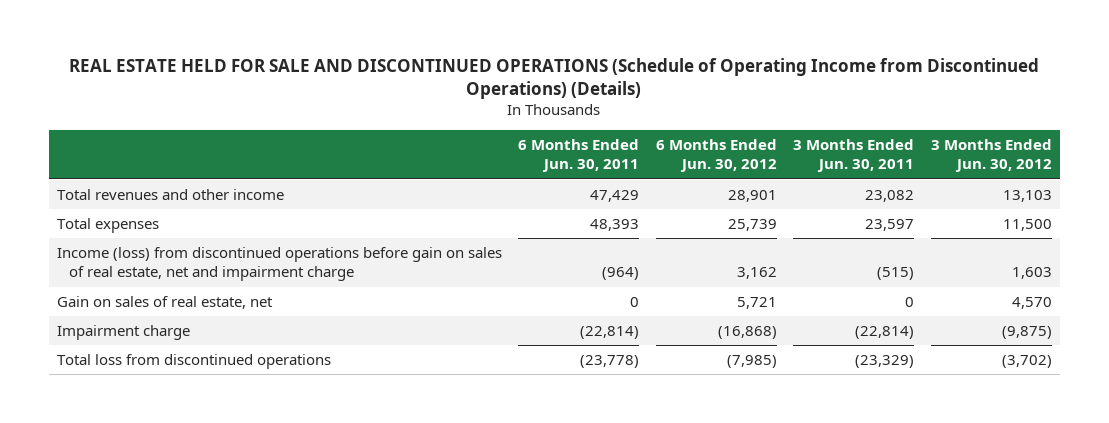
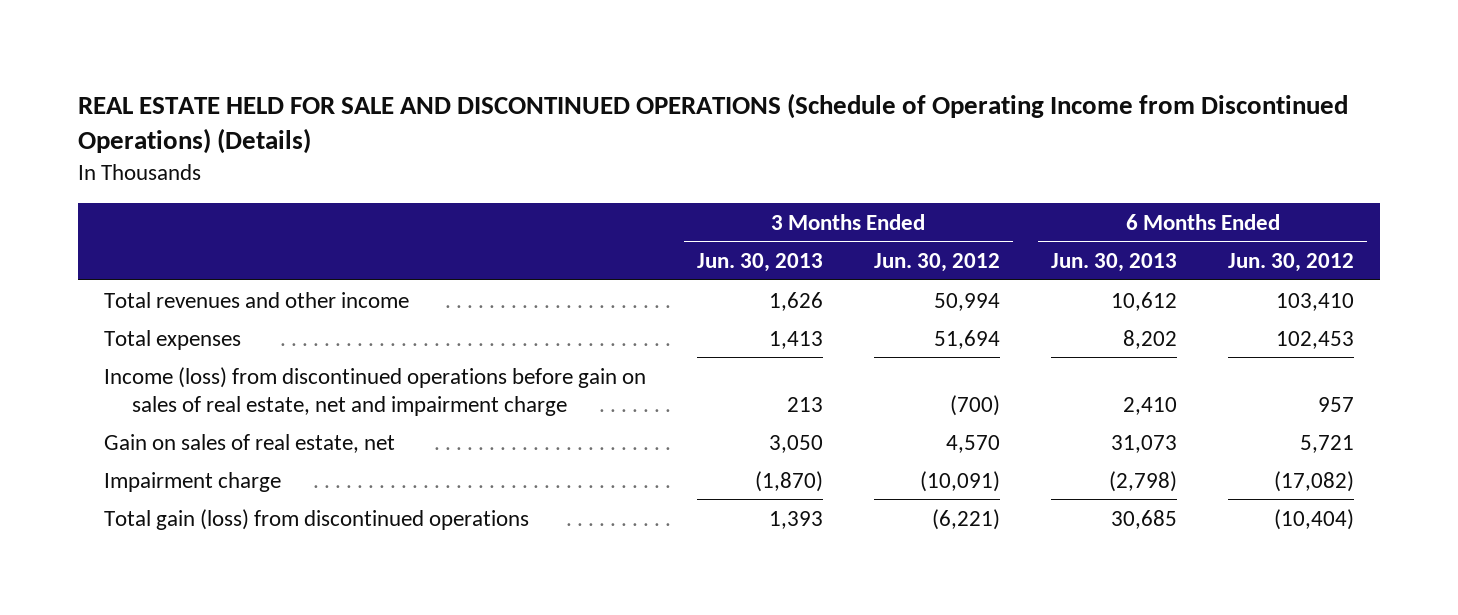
[518,139,640,173] 6 Months Ended Jun. 30, 2011 -> none
[793,139,915,173] 3 Months Ended Jun. 30, 2011 -> none
none -> [696,253,823,273] Jun. 30, 2013
none -> [1051,253,1178,273] Jun. 30, 2013
[727,190,777,203] 28,901 -> [1276,292,1355,311] 103,410
[1002,190,1052,203] 13,103 -> [933,292,1000,311] 50,994
[727,219,777,232] 25,739 -> [1276,330,1355,349] 102,453
[1002,219,1052,232] 11,500 -> [933,329,1000,349] 51,694
[736,267,777,280] 3,162 -> [1318,396,1355,412] 957
[1011,267,1052,280] 1,603 -> [949,394,1000,416] (700)
[717,326,777,340] (16,868) -> [1274,470,1355,492] (17,082)
[1001,326,1052,340] (9,875) -> [919,470,1000,492] (10,091)
[56,354,331,370] Total loss from discontinued operations -> [103,508,529,530] Total gain (loss) from discontinued operations
[726,355,777,369] (7,985) -> [1274,508,1355,530] (10,404)
[1001,355,1052,369] (3,702) -> [931,508,1000,530] (6,221)

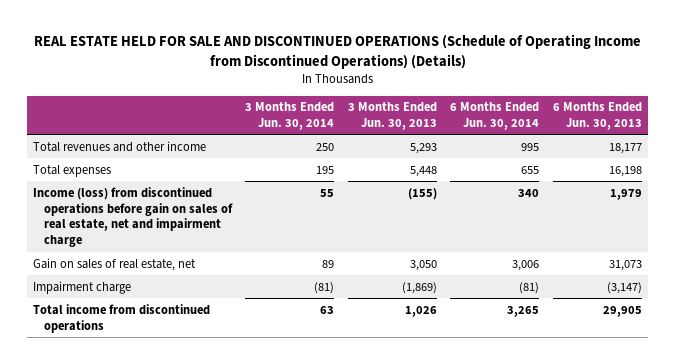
[873,253,1000,273] Jun. 30, 2012 -> none
[1228,253,1355,273] Jun. 30, 2012 -> none
none -> [245,102,335,131] 3 Months Ended Jun. 30, 2014
none -> [450,102,540,131] 6 Months Ended Jun. 30, 2014
[768,291,823,311] 1,626 -> [409,142,437,154] 5,293
[1111,291,1178,311] 10,612 -> [608,142,642,154] 18,177
[768,330,823,349] 1,413 -> [409,165,437,177] 5,448
[1123,329,1178,349] 8,202 -> [608,165,642,177] 16,198
[786,396,823,412] 213 -> [407,187,437,200] (155)
[1123,396,1178,415] 2,410 -> [609,188,642,200] 1,979
[754,470,823,492] (1,870) -> [401,281,437,294] (1,869)
[1109,470,1178,492] (2,798) -> [606,281,642,294] (3,147)
[103,508,529,530] Total gain (loss) from discontinued operations -> [33,303,211,333] Total income from discontinued operations
[768,510,823,529] 1,393 -> [404,305,437,317] 1,026
[1111,509,1178,529] 30,685 -> [602,305,642,317] 29,905

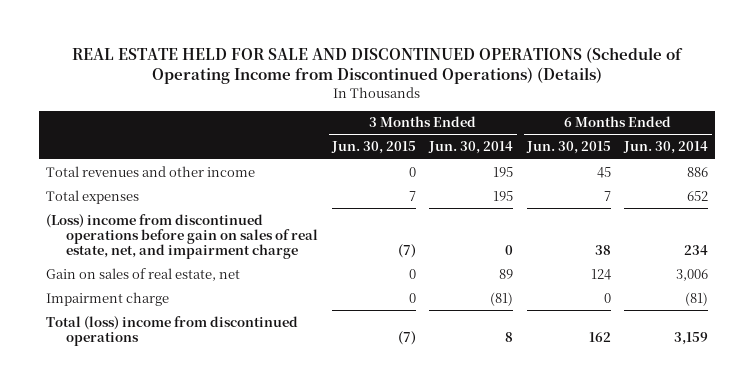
[347,102,437,131] 3 Months Ended Jun. 30, 2013 -> none
[552,102,642,131] 6 Months Ended Jun. 30, 2013 -> none
none -> [330,141,416,155] Jun. 30, 2015
none -> [525,141,611,155] Jun. 30, 2015
[316,142,335,151] 250 -> [493,166,514,177] 195
[521,142,540,151] 995 -> [687,166,709,177] 886
[521,165,540,174] 655 -> [687,190,709,201] 652
[33,186,234,248] Income (loss) from discontinued operations before gain on sales of real estate, net and impairment charge -> [46,213,319,259] (Loss) income from discontinued operations before gain on sales of real estate, net, and impairment charge
[320,188,335,197] 55 -> [505,244,514,255] 0
[518,188,540,197] 340 -> [684,244,709,255] 234
[33,303,211,333] Total income from discontinued operations -> [46,315,299,346] Total (loss) income from discontinued operations
[320,305,335,314] 63 -> [505,331,514,342] 8
[507,305,540,317] 3,265 -> [674,331,709,345] 3,159

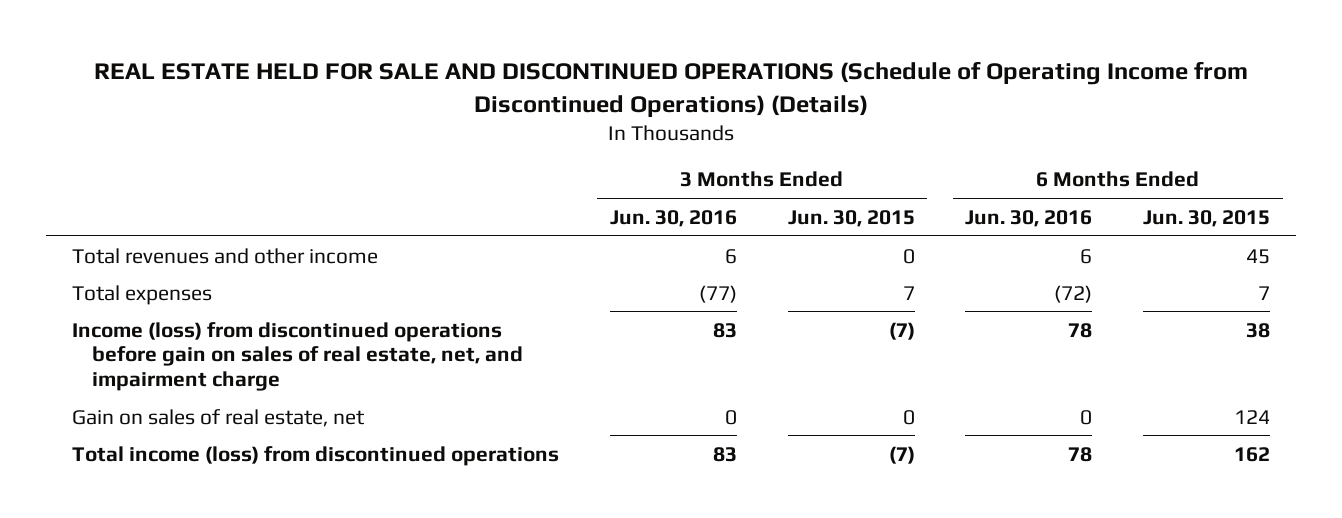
[428,141,514,155] Jun. 30, 2014 -> none
[623,141,709,155] Jun. 30, 2014 -> none
none -> [609,209,737,227] Jun. 30, 2016
none -> [965,209,1093,227] Jun. 30, 2016
[46,213,319,259] (Loss) income from discontinued operations before gain on sales of real estate, net, and impairment charge -> [71,321,523,392] Income (loss) from discontinued operations before gain on sales of real estate, net, and impairment charge
[46,291,170,306] Impairment charge -> none
[46,315,299,346] Total (loss) income from discontinued operations -> [71,445,559,466] Total income (loss) from discontinued operations

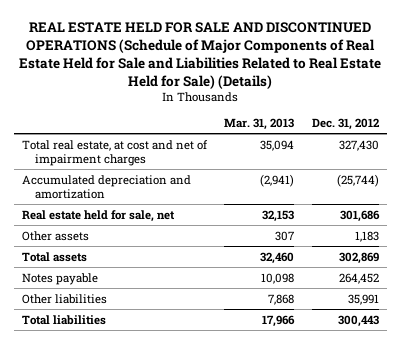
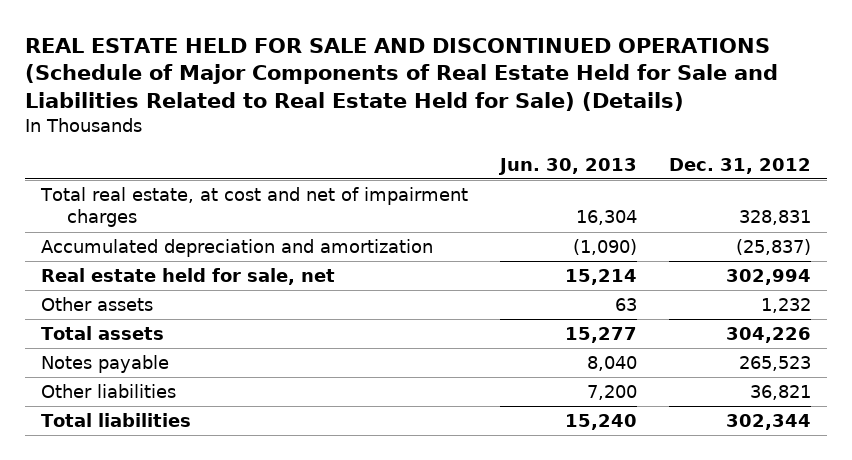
[224,118,295,131] Mar. 31, 2013 -> none
none -> [498,157,638,175] Jun. 30, 2013
[338,139,379,151] 327,430 -> [739,210,812,226] 328,831
[336,173,379,187] (25,744) -> [736,239,812,256] (25,837)
[339,209,380,222] 301,686 -> [726,269,812,286] 302,994
[354,230,379,242] 1,183 -> [761,298,812,314] 1,232
[338,251,379,264] 302,869 -> [726,327,812,344] 304,226
[338,272,379,284] 264,452 -> [739,356,812,372] 265,523
[347,293,379,305] 35,991 -> [750,385,812,401] 36,821
[337,314,379,327] 300,443 -> [726,414,812,431] 302,344

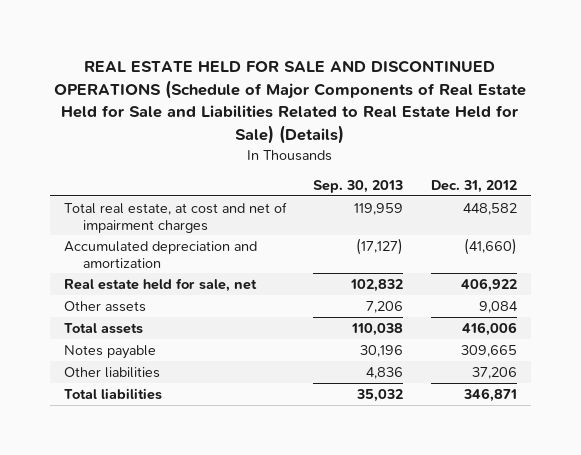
[498,157,638,175] Jun. 30, 2013 -> none
none -> [313,179,404,193] Sep. 30, 2013
[739,210,812,226] 328,831 -> [462,202,517,215] 448,582
[736,239,812,256] (25,837) -> [463,237,517,255] (41,660)
[726,269,812,286] 302,994 -> [460,277,517,292] 406,922
[761,298,812,314] 1,232 -> [478,300,518,313] 9,084
[726,327,812,344] 304,226 -> [461,321,517,336] 416,006
[739,356,812,372] 265,523 -> [460,344,517,357] 309,665
[750,385,812,401] 36,821 -> [471,366,517,379] 37,206
[726,414,812,431] 302,344 -> [462,387,517,402] 346,871

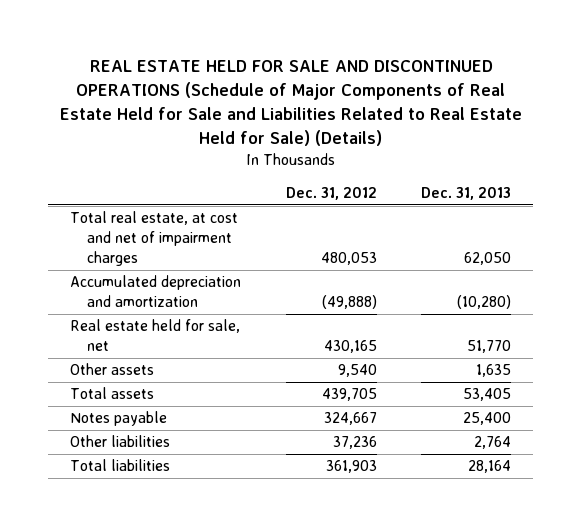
[313,179,404,193] Sep. 30, 2013 -> none
none -> [420,186,511,200] Dec. 31, 2013
[462,202,517,215] 448,582 -> [320,252,377,266] 480,053
[463,237,517,255] (41,660) -> [321,295,377,310] (49,888)
[460,277,517,292] 406,922 -> [323,340,377,354] 430,165
[478,300,518,313] 9,084 -> [337,364,377,378] 9,540
[461,321,517,336] 416,006 -> [321,388,377,402] 439,705
[460,344,517,357] 309,665 -> [323,412,377,426] 324,667
[471,366,517,379] 37,206 -> [332,436,377,450] 37,236
[462,387,517,402] 346,871 -> [325,460,377,474] 361,903

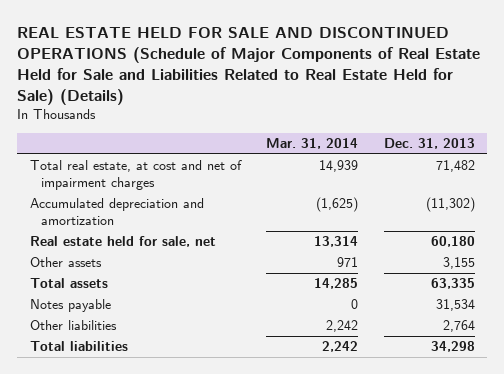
[285,186,377,200] Dec. 31, 2012 -> none
none -> [266,137,359,149] Mar. 31, 2014
[463,252,511,266] 62,050 -> [435,160,475,173] 71,482
[456,295,511,310] (10,280) -> [425,197,475,213] (11,302)
[466,340,511,354] 51,770 -> [430,236,475,248] 60,180
[475,364,511,378] 1,635 -> [442,257,475,270] 3,155
[462,388,511,402] 53,405 -> [430,278,475,290] 63,335
[462,412,511,426] 25,400 -> [435,299,475,312] 31,534
[467,460,511,474] 28,164 -> [430,341,475,353] 34,298

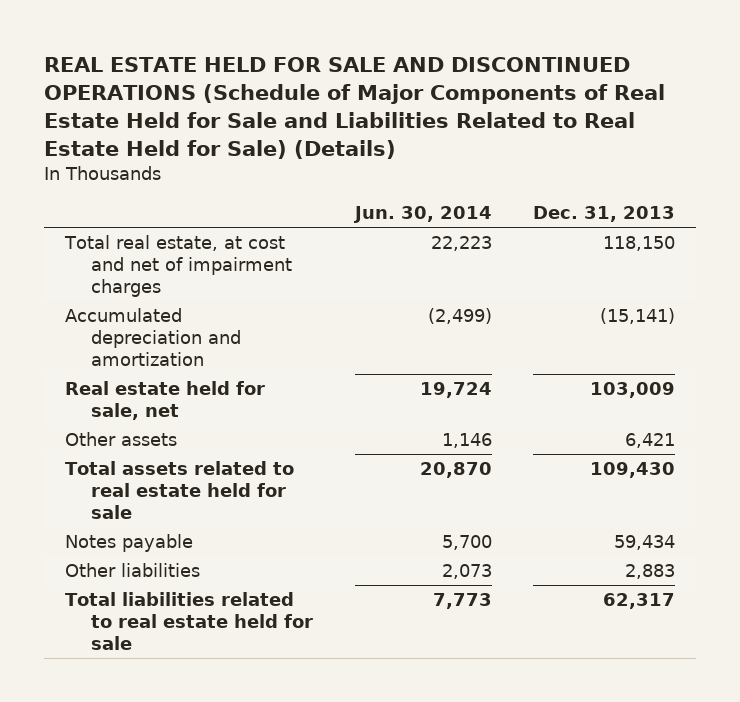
[266,137,359,149] Mar. 31, 2014 -> none
none -> [352,205,492,223] Jun. 30, 2014
[435,160,475,173] 71,482 -> [603,236,676,252] 118,150
[425,197,475,213] (11,302) -> [600,308,676,325] (15,141)
[430,236,475,248] 60,180 -> [590,382,676,399] 103,009
[442,257,475,270] 3,155 -> [625,433,676,449] 6,421
[29,278,108,289] Total assets -> [64,461,294,519] Total assets related to real estate held for sale
[430,278,475,290] 63,335 -> [590,462,676,479] 109,430
[435,299,475,312] 31,534 -> [614,535,676,551] 59,434
[442,320,475,333] 2,764 -> [625,564,676,580] 2,883
[29,341,128,352] Total liabilities -> [64,592,314,650] Total liabilities related to real estate held for sale
[430,341,475,353] 34,298 -> [603,593,676,610] 62,317

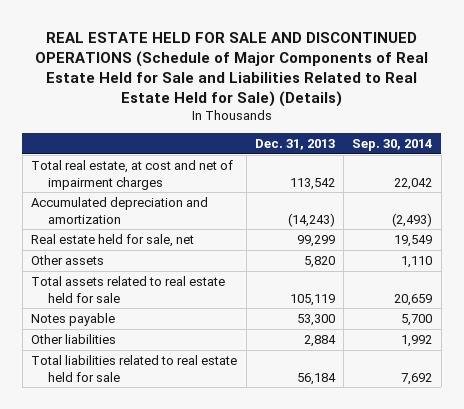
[352,205,492,223] Jun. 30, 2014 -> none
none -> [352,139,433,152] Sep. 30, 2014
[603,236,676,252] 118,150 -> [289,177,335,190] 113,542
[600,308,676,325] (15,141) -> [287,212,335,227] (14,243)
[590,382,676,399] 103,009 -> [296,234,335,247] 99,299
[625,433,676,449] 6,421 -> [303,255,335,268] 5,820
[590,462,676,479] 109,430 -> [289,293,335,306] 105,119
[614,535,676,551] 59,434 -> [296,313,335,326] 53,300
[625,564,676,580] 2,883 -> [303,334,336,347] 2,884
[603,593,676,610] 62,317 -> [296,372,336,385] 56,184

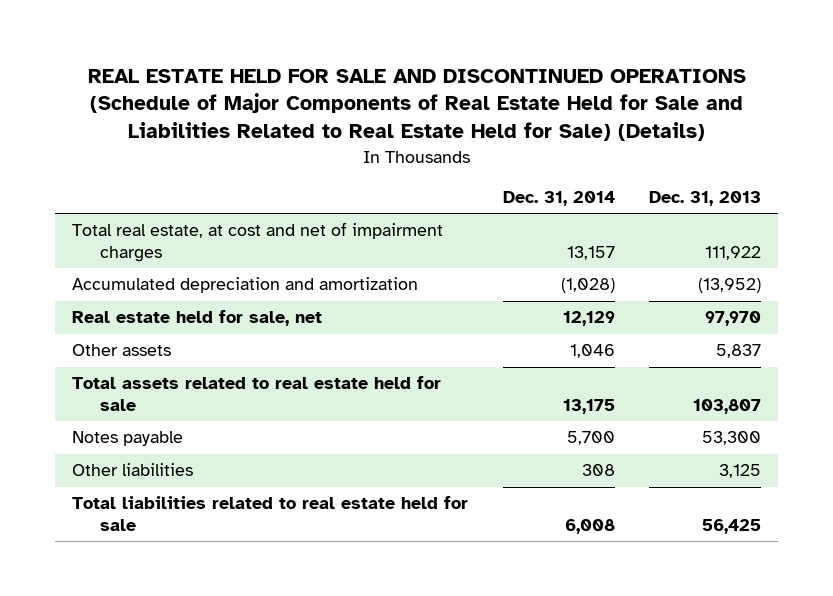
[352,139,433,152] Sep. 30, 2014 -> none
none -> [502,191,615,207] Dec. 31, 2014
[289,177,335,190] 113,542 -> [705,246,762,261] 111,922
[287,212,335,227] (14,243) -> [698,278,762,294] (13,952)
[296,234,335,247] 99,299 -> [705,311,762,327] 97,970
[303,255,335,268] 5,820 -> [716,344,762,359] 5,837
[289,293,335,306] 105,119 -> [693,399,762,415] 103,807
[303,334,336,347] 2,884 -> [719,464,762,479] 3,125
[296,372,336,385] 56,184 -> [702,519,762,535] 56,425

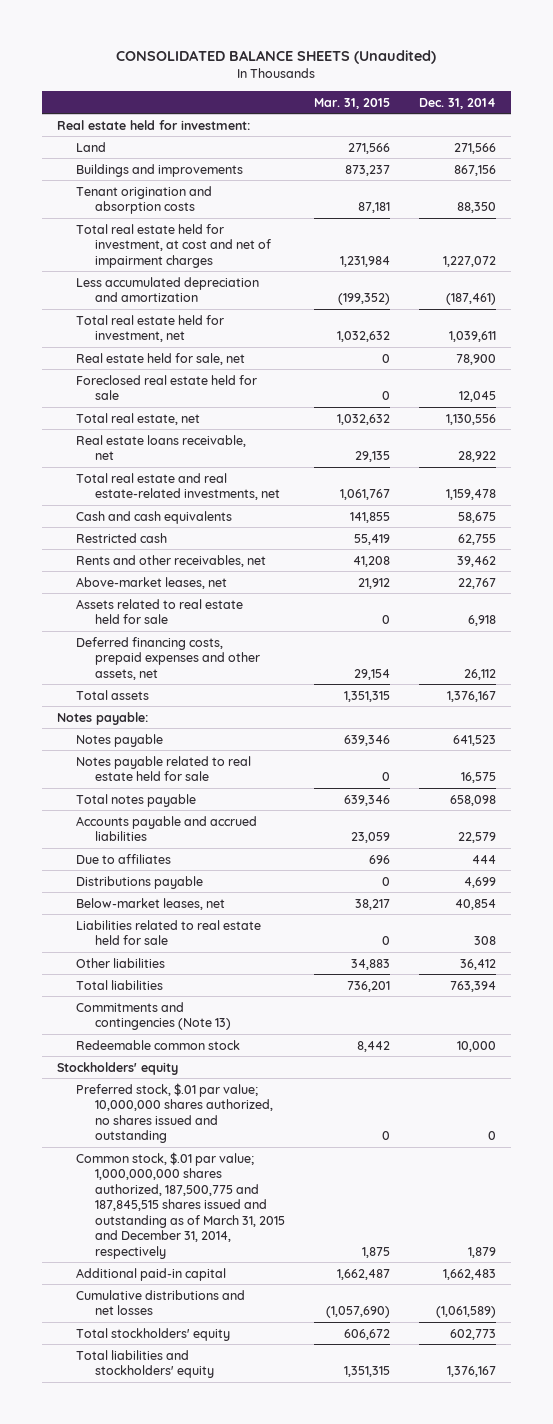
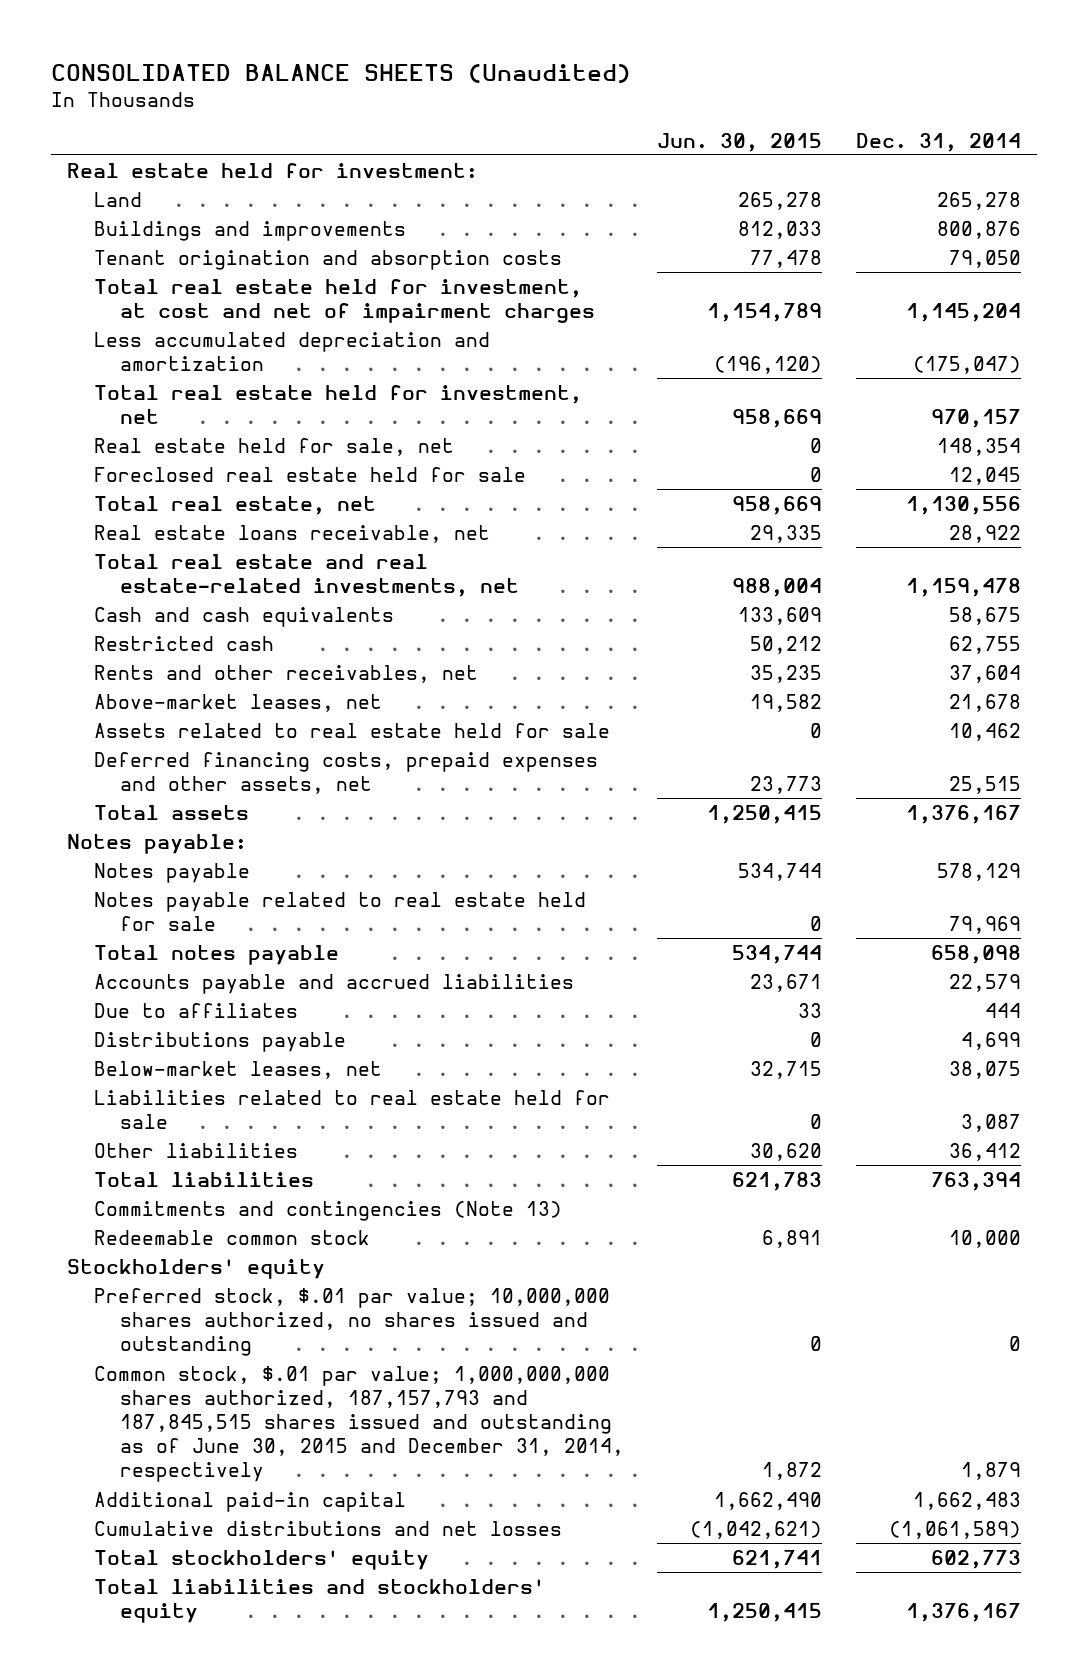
[313,97,390,109] Mar. 31, 2015 -> none
none -> [657,132,823,152] Jun. 30, 2015
[454,142,497,154] 271,566 -> [936,191,1021,210] 265,278
[454,164,497,176] 867,156 -> [936,220,1021,239] 800,876
[457,202,497,214] 88,350 -> [948,249,1021,268] 79,050
[443,255,497,267] 1,227,072 -> [905,303,1021,323] 1,145,204
[446,293,497,306] (187,461) -> [912,356,1021,375] (175,047)
[449,331,497,343] 1,039,611 -> [930,409,1021,429] 970,157
[456,353,497,365] 78,900 -> [936,437,1021,456] 148,354
[457,555,497,567] 39,462 -> [948,664,1021,683] 37,604
[458,577,497,589] 22,767 -> [948,693,1021,712] 21,678
[468,615,497,627] 6,918 -> [948,722,1021,741] 10,462
[464,668,497,680] 26,112 -> [948,776,1021,795] 25,515
[453,734,497,746] 641,523 -> [936,862,1021,881] 578,129
[461,772,497,784] 16,575 -> [948,916,1021,935] 79,969
[455,898,497,910] 40,854 -> [948,1060,1021,1079] 38,075
[474,936,497,946] 308 -> [960,1114,1021,1133] 3,087
[75,1151,285,1259] Common stock, $.01 par value; 1,000,000,000 shares authorized, 187,500,775 and 187,845,515 shares issued and outstanding as of March 31, 2015 and December 31, 2014, respectively -> [93,1365,624,1483] Common stock, $.01 par value; 1,000,000,000 shares authorized, 187,157,793 and 187,845,515 shares issued and outstanding as of June 30, 2015 and December 31, 2014, respectively

